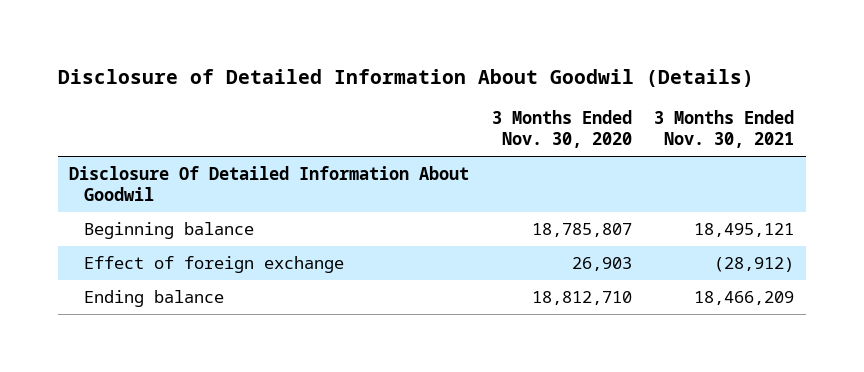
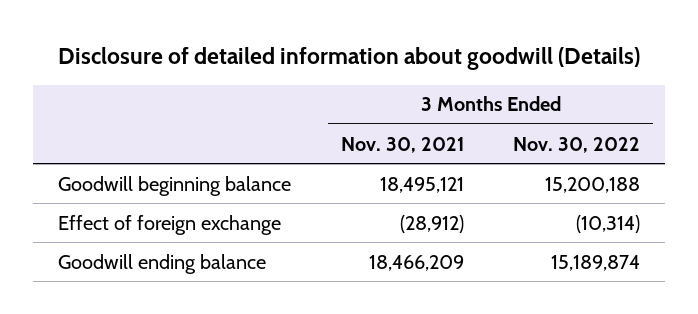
[58,69,755,88] Disclosure of Detailed Information About Goodwil (Details) -> [58,47,641,71] Disclosure of detailed information about goodwill (Details)
[491,110,632,149] 3 Months Ended Nov. 30, 2020 -> none
none -> [513,136,641,153] Nov. 30, 2022
[69,166,470,202] Disclosure Of Detailed Information About Goodwil -> none
[83,222,254,240] Beginning balance -> [57,175,291,196] Goodwill beginning balance
[83,290,224,308] Ending balance -> [57,253,266,274] Goodwill ending balance

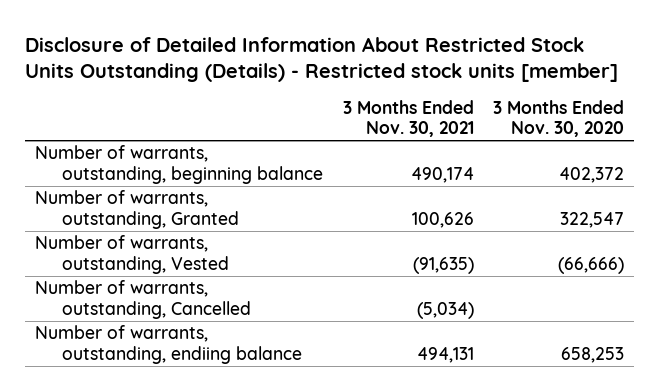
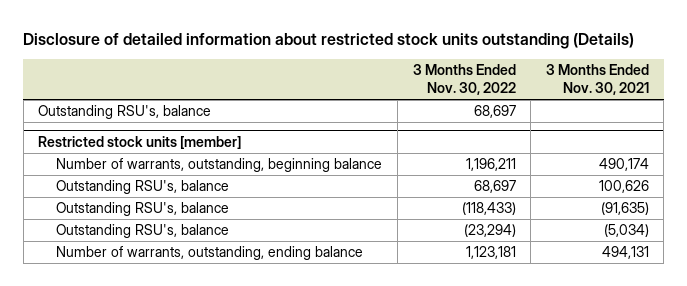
[24,36,618,83] Disclosure of Detailed Information About Restricted Stock Units Outstanding (Details) - Restricted stock units [member] -> [23,33,635,50] Disclosure of detailed information about restricted stock units outstanding (Details)
[493,100,625,138] 3 Months Ended Nov. 30, 2020 -> none
none -> [412,64,516,96] 3 Months Ended Nov. 30, 2022
none -> [38,105,212,120] Outstanding RSU's, balance
none -> [38,136,242,150] Restricted stock units [member]
[34,190,240,229] Number of warrants, outstanding, Granted -> [56,180,230,195] Outstanding RSU's, balance
[34,235,230,274] Number of warrants, outstanding, Vested -> [56,202,230,217] Outstanding RSU's, balance
[34,280,252,319] Number of warrants, outstanding, Cancelled -> [56,224,230,239] Outstanding RSU's, balance
[34,325,303,364] Number of warrants, outstanding, endiing balance -> [56,246,364,261] Number of warrants, outstanding, ending balance

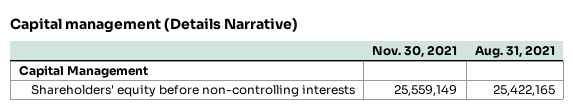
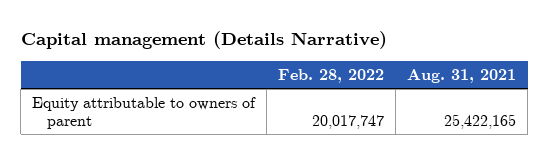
[372,44,458,58] Nov. 30, 2021 -> none
none -> [278,69,385,84] Feb. 28, 2022
[18,64,148,78] Capital Management -> none
[31,84,356,97] Shareholders' equity before non-controlling interests -> [32,97,257,130] Equity attributable to owners of parent

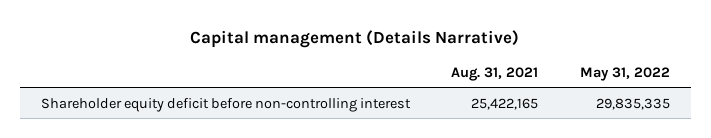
[278,69,385,84] Feb. 28, 2022 -> none
none -> [580,67,671,82] May 31, 2022
[32,97,257,130] Equity attributable to owners of parent -> [40,97,411,112] Shareholder equity deficit before non-controlling interest

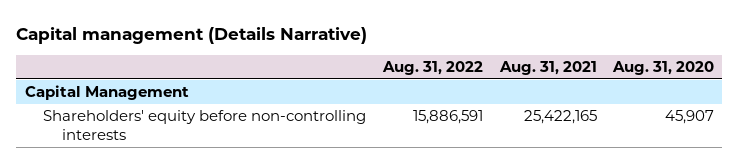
[580,67,671,82] May 31, 2022 -> none
none -> [382,60,484,75] Aug. 31, 2022
none -> [612,60,715,75] Aug. 31, 2020
none -> [24,85,189,101] Capital Management
[40,97,411,112] Shareholder equity deficit before non-controlling interest -> [43,110,367,140] Shareholders' equity before non-controlling interests

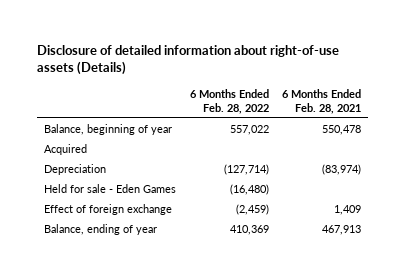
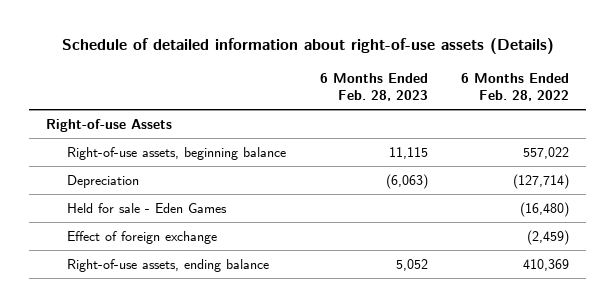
[37,44,340,76] Disclosure of detailed information about right-of-use assets (Details) -> [61,38,554,55] Schedule of detailed information about right-of-use assets (Details)
[282,88,362,114] 6 Months Ended Feb. 28, 2021 -> none
none -> [319,73,428,102] 6 Months Ended Feb. 28, 2023
[44,144,88,156] Acquired -> none
none -> [45,118,172,132] Right-of-use Assets
[44,124,173,136] Balance, beginning of year -> [67,146,287,160] Right-of-use assets, beginning balance
[44,224,158,236] Balance, ending of year -> [67,258,270,272] Right-of-use assets, ending balance

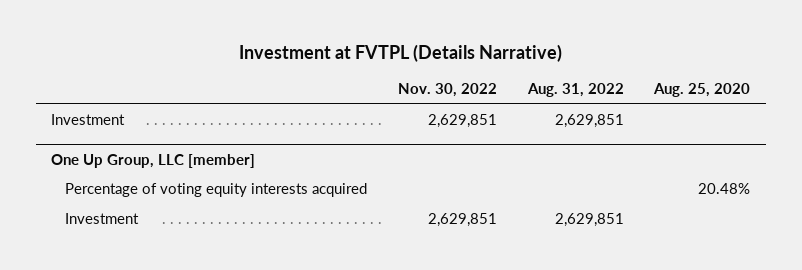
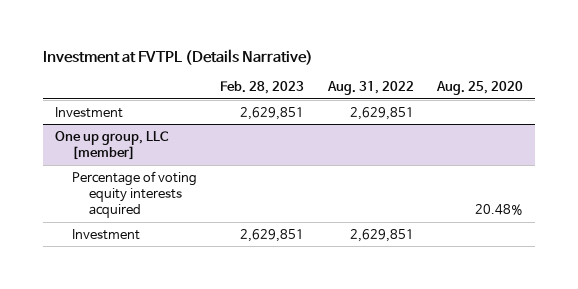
[397,83,497,98] Nov. 30, 2022 -> none
none -> [220,81,305,95] Feb. 28, 2023
[51,153,256,168] One Up Group, LLC [member] -> [54,130,169,160] One up group, LLC [member]

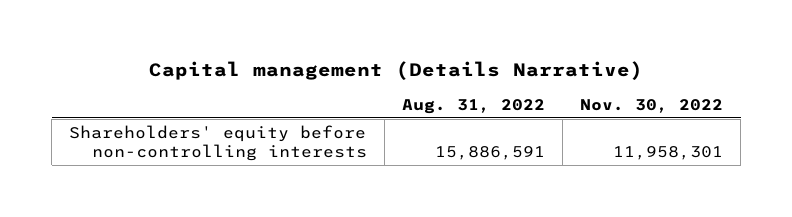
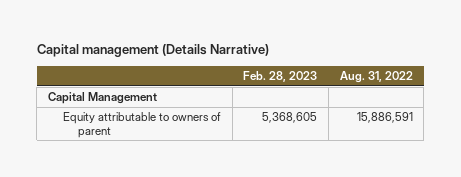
[580,99,724,114] Nov. 30, 2022 -> none
none -> [243,71,318,83] Feb. 28, 2023
none -> [47,92,157,105] Capital Management
[69,124,368,161] Shareholders' equity before non-controlling interests -> [63,112,222,138] Equity attributable to owners of parent

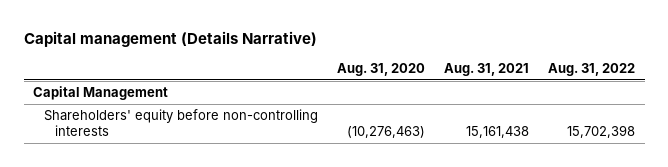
[243,71,318,83] Feb. 28, 2023 -> none
none -> [337,63,426,77] Aug. 31, 2020
none -> [444,63,530,77] Aug. 31, 2021
[63,112,222,138] Equity attributable to owners of parent -> none
none -> [43,109,318,137] Shareholders' equity before non-controlling interests

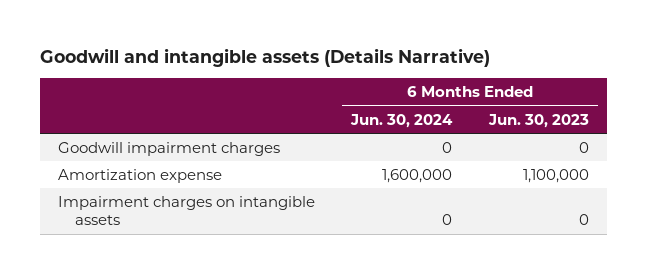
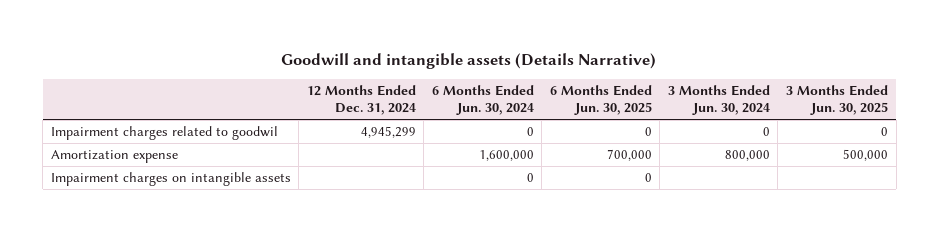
[487,113,589,128] Jun. 30, 2023 -> none
none -> [306,84,416,116] 12 Months Ended Dec. 31, 2024
none -> [549,84,652,116] 6 Months Ended Jun. 30, 2025
none -> [667,84,770,116] 3 Months Ended Jun. 30, 2024
none -> [785,84,888,116] 3 Months Ended Jun. 30, 2025
[58,141,281,156] Goodwill impairment charges -> [50,125,278,140] Impairment charges related to goodwil

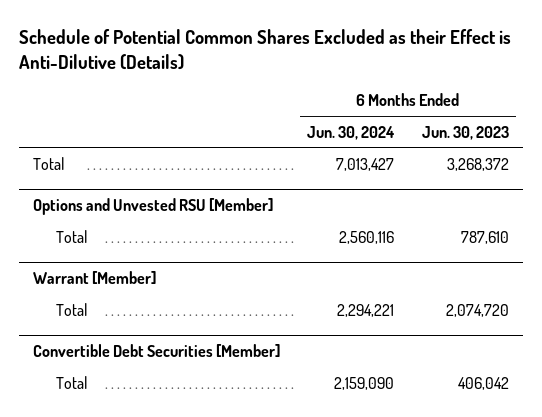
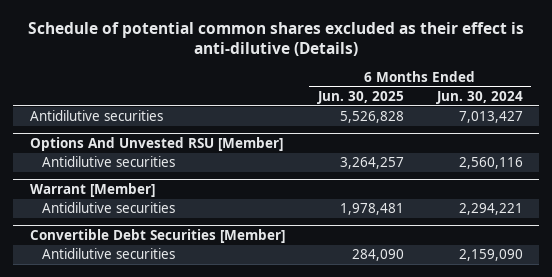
[18,28,511,70] Schedule of Potential Common Shares Excluded as their Effect is Anti-Dilutive (Details) -> [28,21,525,57] Schedule of potential common shares excluded as their effect is anti-dilutive (Details)
[422,125,510,140] Jun. 30, 2023 -> none
none -> [316,91,404,105] Jun. 30, 2025
[32,156,65,170] Total -> [29,110,163,122] Antidilutive securities
[32,197,273,215] Options and Unvested RSU [Member] -> [29,137,283,152] Options And Unvested RSU [Member]
[55,229,88,243] Total -> [42,156,176,168] Antidilutive securities
[55,302,88,316] Total -> [42,202,176,214] Antidilutive securities
[55,375,88,389] Total -> [42,248,176,260] Antidilutive securities

